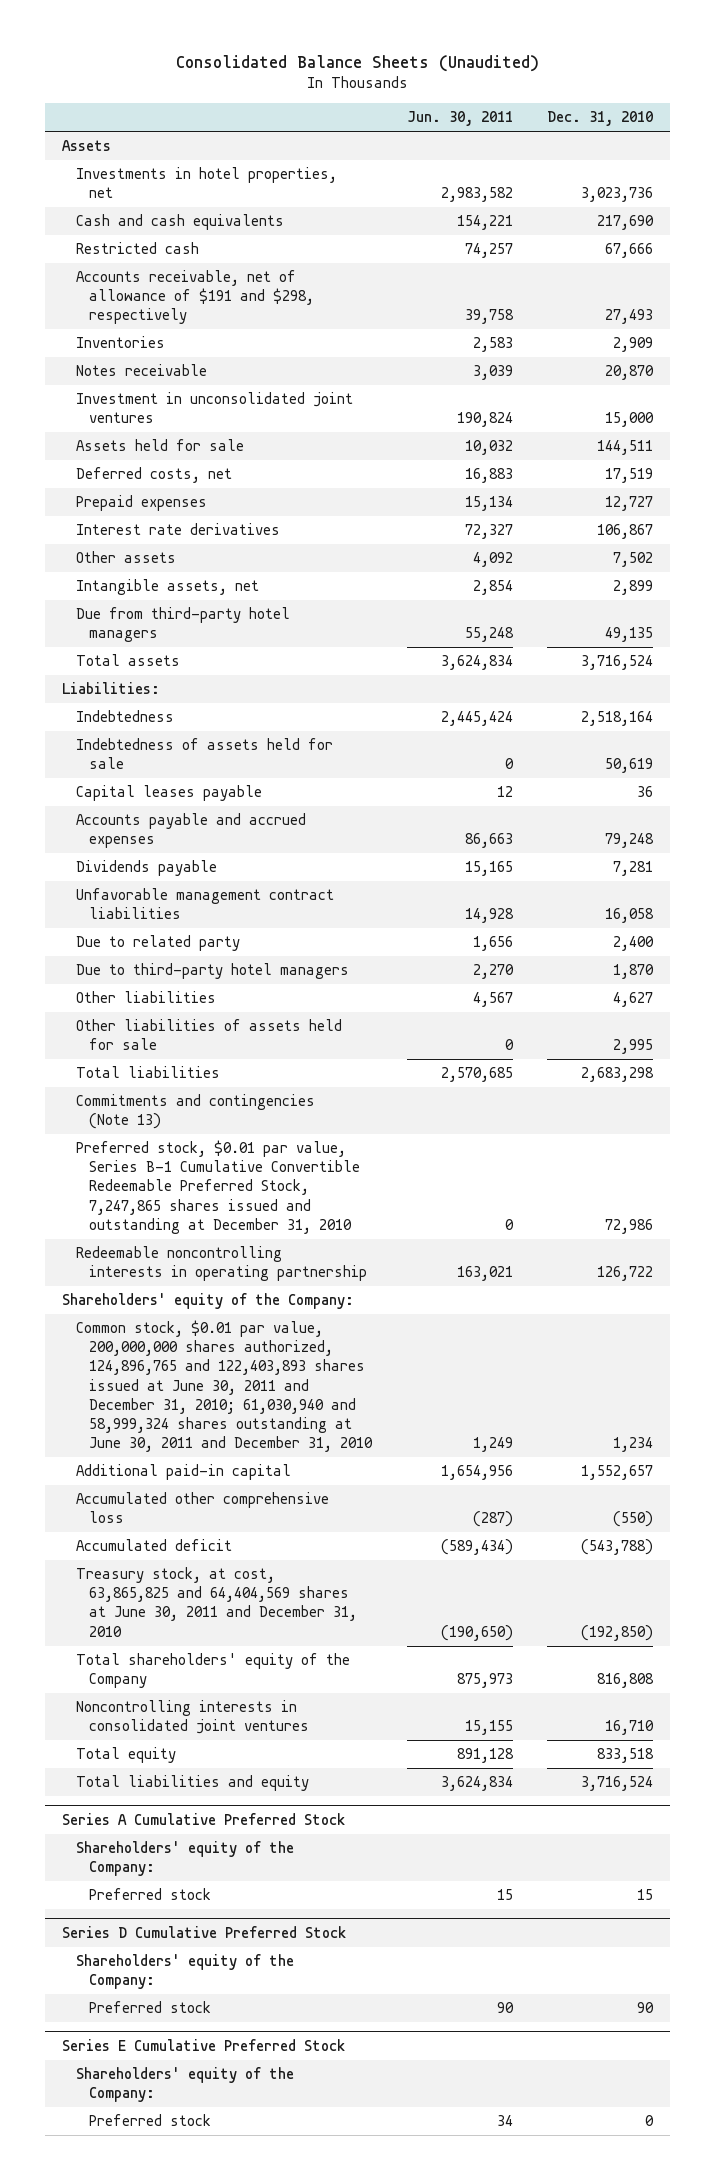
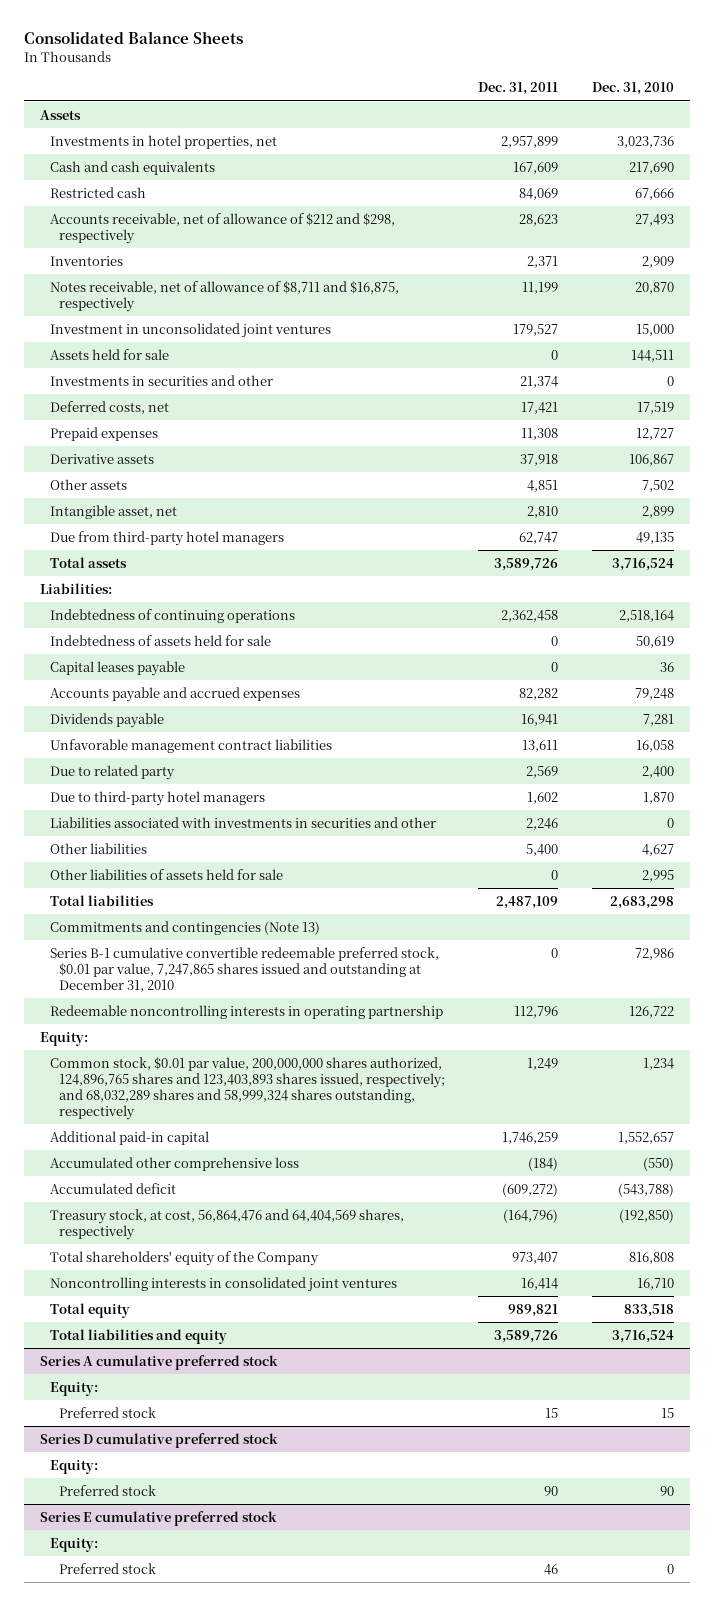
[175,55,539,73] Consolidated Balance Sheets (Unaudited) -> [23,30,243,44] Consolidated Balance Sheets
[406,111,513,127] Jun. 30, 2011 -> none
none -> [478,82,559,96] Dec. 31, 2011
[75,270,315,325] Accounts receivable, net of allowance of $191 and $298, respectively -> [49,212,395,244] Accounts receivable, net of allowance of $212 and $298, respectively
[75,364,207,377] Notes receivable -> [49,280,399,312] Notes receivable, net of allowance of $8,711 and $16,875, respectively
none -> [49,374,273,386] Investments in securities and other
[75,523,280,536] Interest rate derivatives -> [49,453,154,464] Derivative assets
[75,579,259,596] Intangible assets, net -> [49,504,177,519] Intangible asset, net
[75,710,174,723] Indebtedness -> [49,608,295,623] Indebtedness of continuing operations
none -> [49,816,436,828] Liabilities associated with investments in securities and other
[75,1140,361,1234] Preferred stock, $0.01 par value, Series B-1 Cumulative Convertible Redeemable Preferred Stock, 7,247,865 shares issued and outstanding at December 31, 2010 -> [49,946,439,993] Series B-1 cumulative convertible redeemable preferred stock, $0.01 par value, 7,247,865 shares issued and outstanding at December 31, 2010
[62,1293,355,1310] Shareholders' equity of the Company: -> none
none -> [40,1031,89,1046] Equity:
[75,1320,374,1452] Common stock, $0.01 par value, 200,000,000 shares authorized, 124,896,765 and 122,403,893 shares issued at June 30, 2011 and December 31, 2010; 61,030,940 and 58,999,324 shares outstanding at June 30, 2011 and December 31, 2010 -> [49,1056,445,1121] Common stock, $0.01 par value, 200,000,000 shares authorized, 124,896,765 shares and 123,403,893 shares issued, respectively; and 68,032,289 shares and 58,999,324 shares outstanding, respectively
[75,1567,358,1637] Treasury stock, at cost, 63,865,825 and 64,404,569 shares at June 30, 2011 and December 31, 2010 -> [49,1208,404,1240] Treasury stock, at cost, 56,864,476 and 64,404,569 shares, respectively
[75,1841,294,1877] Shareholders' equity of the Company: -> none
[62,1812,346,1825] Series A Cumulative Preferred Stock -> [40,1354,279,1370] Series A cumulative preferred stock
none -> [49,1381,98,1396] Equity:
[75,1954,294,1990] Shareholders' equity of the Company: -> none
[62,1925,347,1938] Series D Cumulative Preferred Stock -> [40,1432,279,1448] Series D cumulative preferred stock
none -> [49,1459,98,1474] Equity:
[75,2067,294,2103] Shareholders' equity of the Company: -> none
[62,2038,346,2051] Series E Cumulative Preferred Stock -> [40,1510,278,1526] Series E cumulative preferred stock
none -> [49,1537,98,1552] Equity:

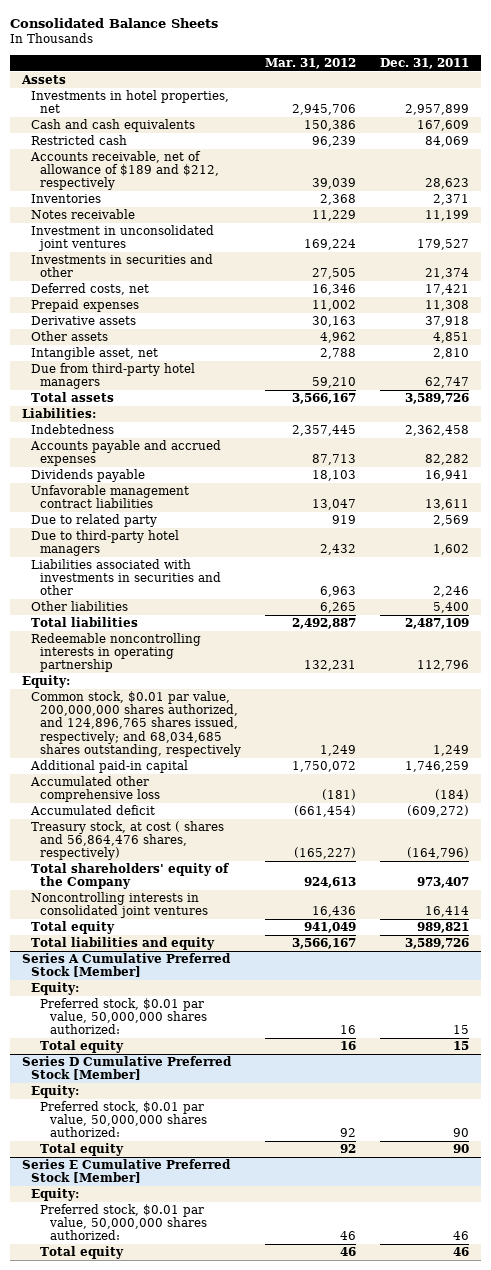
[591,82,674,96] Dec. 31, 2010 -> none
none -> [265,57,357,69] Mar. 31, 2012
[49,212,395,244] Accounts receivable, net of allowance of $212 and $298, respectively -> [30,151,220,191] Accounts receivable, net of allowance of $189 and $212, respectively
[49,280,399,312] Notes receivable, net of allowance of $8,711 and $16,875, respectively -> [31,209,136,220] Notes receivable
[49,348,169,360] Assets held for sale -> none
[49,634,271,646] Indebtedness of assets held for sale -> none
[49,660,185,676] Capital leases payable -> none
[49,608,295,623] Indebtedness of continuing operations -> [31,424,115,435] Indebtedness
[49,868,283,880] Other liabilities of assets held for sale -> none
[49,920,320,935] Commitments and contingencies (Note 13) -> none
[49,946,439,993] Series B-1 cumulative convertible redeemable preferred stock, $0.01 par value, 7,247,865 shares issued and outstanding at December 31, 2010 -> none
[49,1056,445,1121] Common stock, $0.01 par value, 200,000,000 shares authorized, 124,896,765 shares and 123,403,893 shares issued, respectively; and 68,032,289 shares and 58,999,324 shares outstanding, respectively -> [31,691,242,757] Common stock, $0.01 par value, 200,000,000 shares authorized, and 124,896,765 shares issued, respectively; and 68,034,685 shares outstanding, respectively
[49,1208,404,1240] Treasury stock, at cost, 56,864,476 and 64,404,569 shares, respectively -> [31,821,225,861] Treasury stock, at cost ( shares and 56,864,476 shares, respectively)
[40,1354,279,1370] Series A cumulative preferred stock -> [22,953,232,978] Series A Cumulative Preferred Stock [Member]
[58,1406,156,1418] Preferred stock -> [40,998,207,1035] Preferred stock, $0.01 par value, 50,000,000 shares authorized:
none -> [40,1040,125,1054] Total equity
[40,1432,279,1448] Series D cumulative preferred stock -> [22,1056,233,1081] Series D Cumulative Preferred Stock [Member]
[58,1484,156,1496] Preferred stock -> [40,1101,207,1138] Preferred stock, $0.01 par value, 50,000,000 shares authorized:
none -> [40,1143,125,1157] Total equity
[40,1510,278,1526] Series E cumulative preferred stock -> [22,1159,232,1184] Series E Cumulative Preferred Stock [Member]
[58,1562,156,1574] Preferred stock -> [40,1204,207,1241] Preferred stock, $0.01 par value, 50,000,000 shares authorized:
none -> [40,1246,125,1260] Total equity

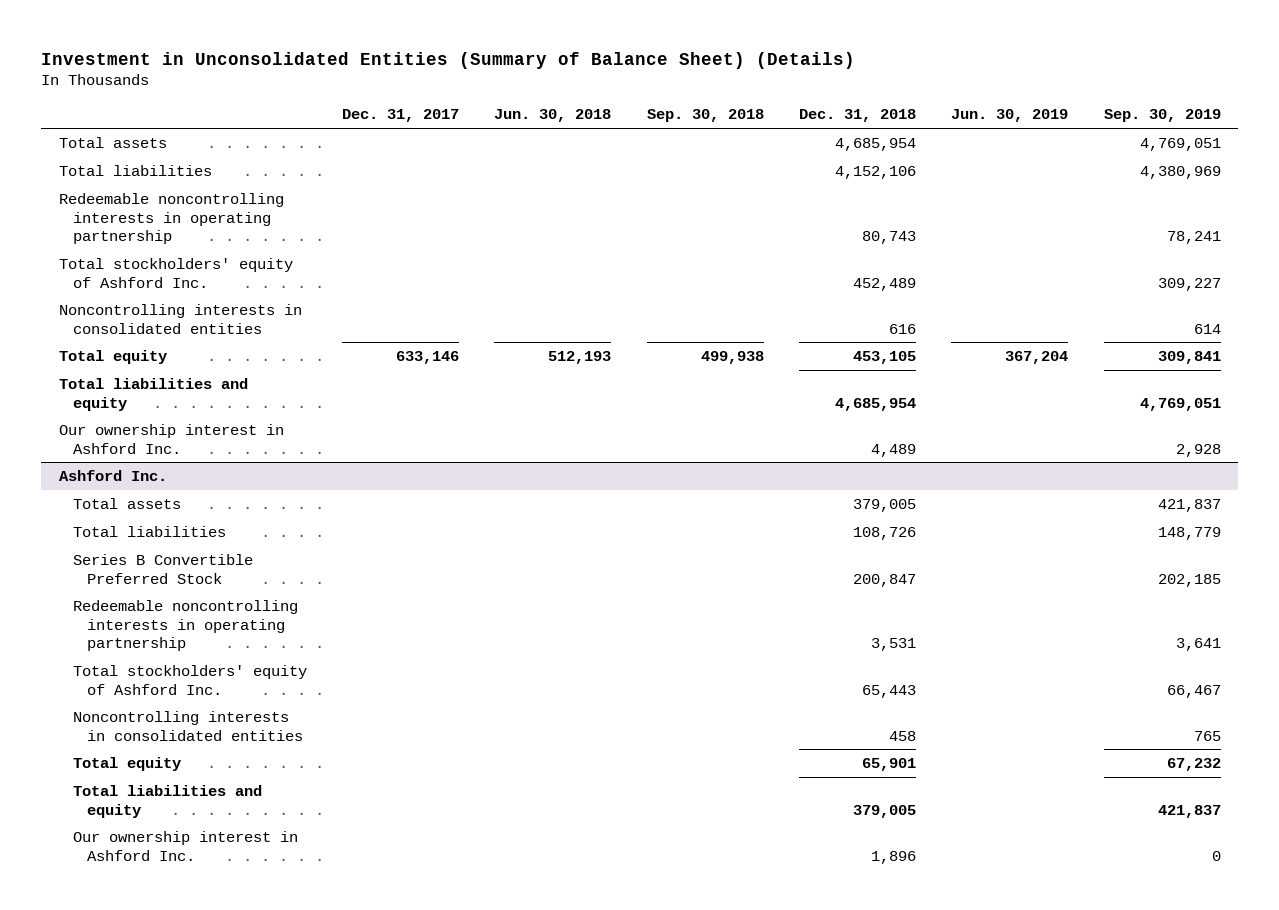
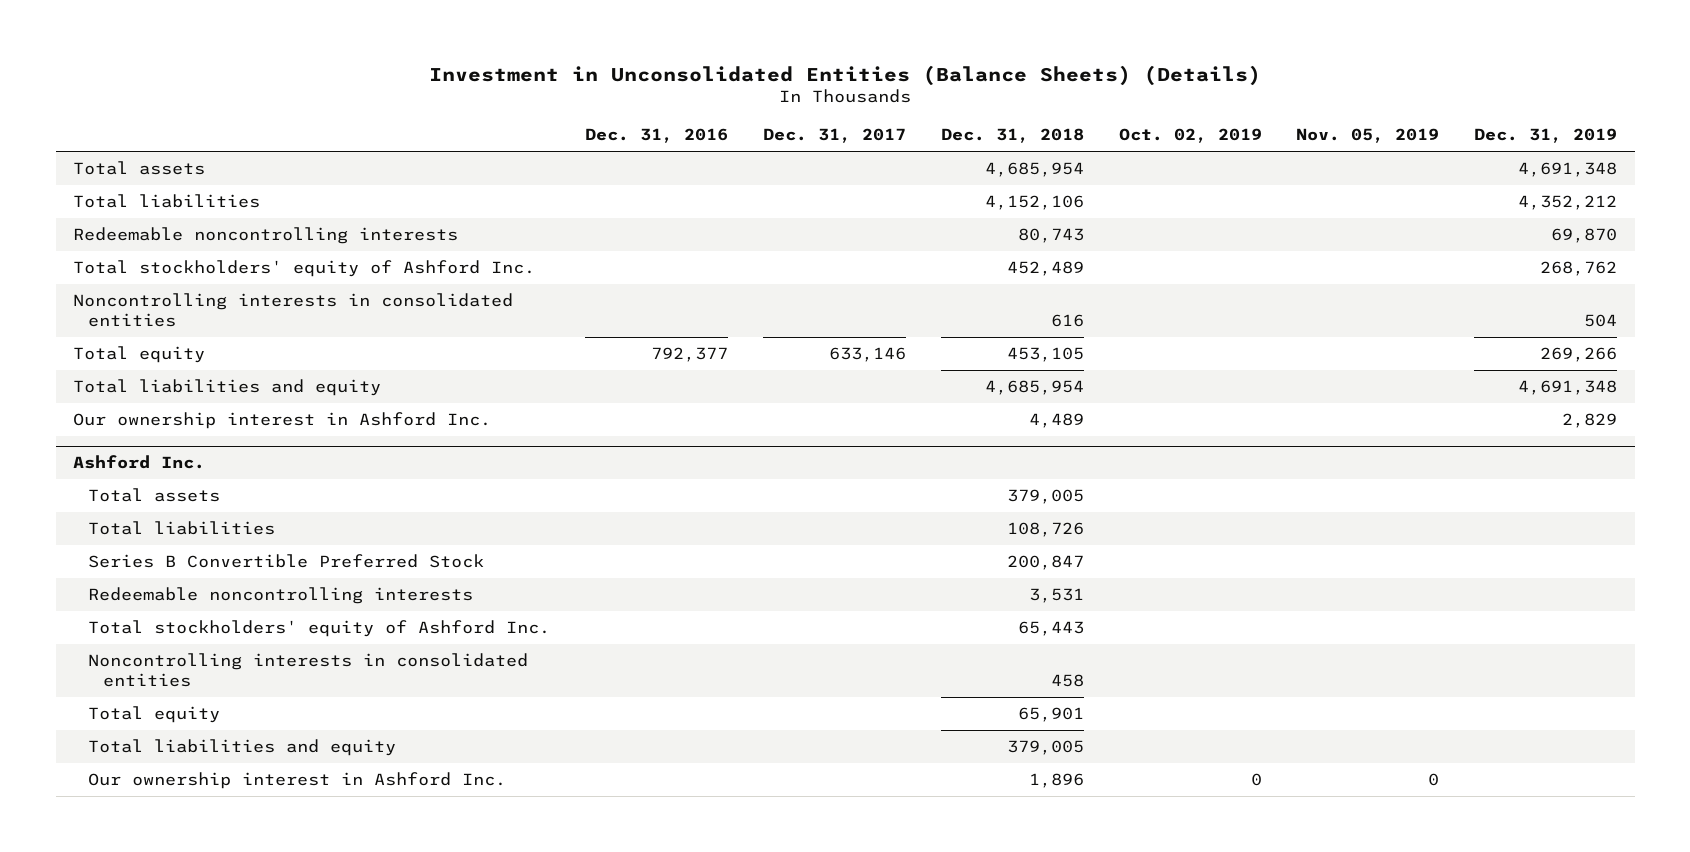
[40,51,855,69] Investment in Unconsolidated Entities (Summary of Balance Sheet) (Details) -> [429,64,1262,86] Investment in Unconsolidated Entities (Balance Sheets) (Details)
[494,109,612,123] Jun. 30, 2018 -> none
[646,109,764,123] Sep. 30, 2018 -> none
[951,109,1069,123] Jun. 30, 2019 -> none
[1103,109,1221,123] Sep. 30, 2019 -> none
none -> [585,128,729,144] Dec. 31, 2016
none -> [1118,128,1262,144] Oct. 02, 2019
none -> [1296,128,1440,144] Nov. 05, 2019
none -> [1474,128,1618,144] Dec. 31, 2019
[58,192,284,245] Redeemable noncontrolling interests in operating partnership -> [73,226,459,244] Redeemable noncontrolling interests
[72,599,298,652] Redeemable noncontrolling interests in operating partnership -> [88,586,474,604] Redeemable noncontrolling interests

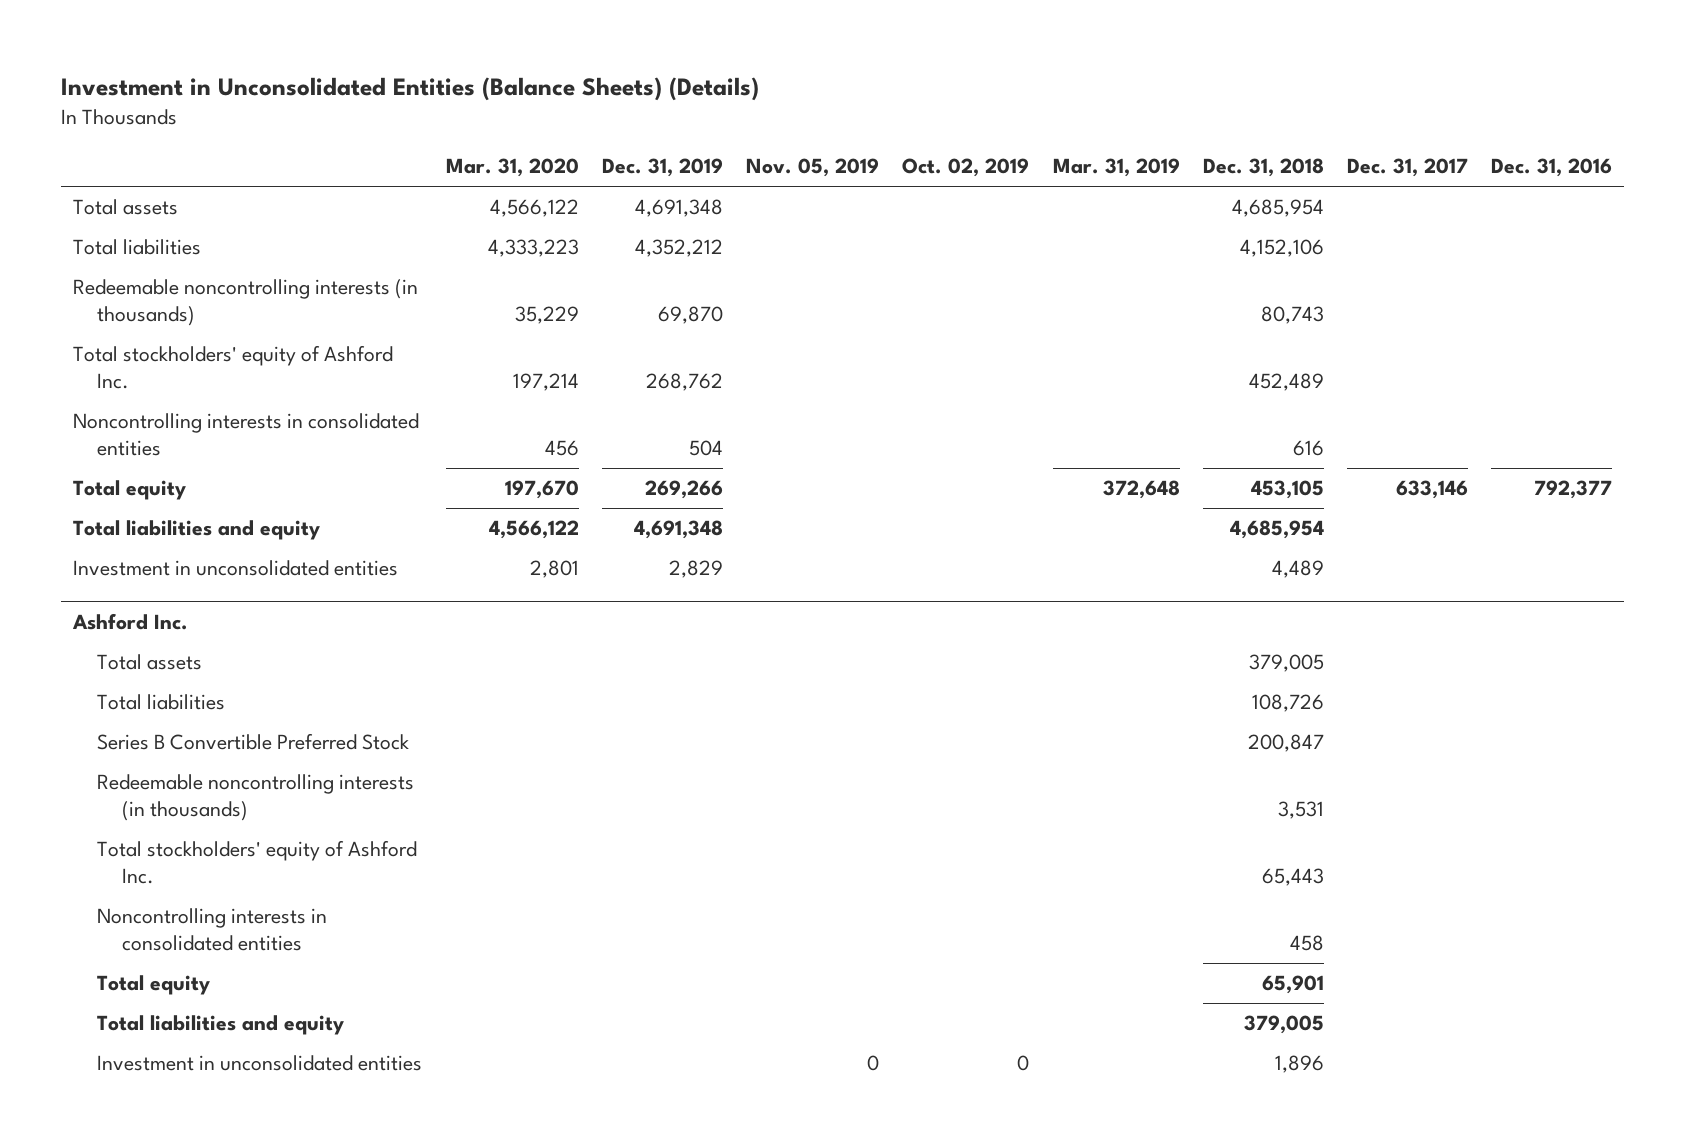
none -> [445,158,579,178] Mar. 31, 2020
none -> [1052,158,1180,178] Mar. 31, 2019
[73,226,459,244] Redeemable noncontrolling interests -> [72,279,418,326] Redeemable noncontrolling interests (in thousands)
[73,411,492,429] Our ownership interest in Ashford Inc. -> [72,560,398,577] Investment in unconsolidated entities
[88,586,474,604] Redeemable noncontrolling interests -> [97,774,415,821] Redeemable noncontrolling interests (in thousands)
[88,771,507,789] Our ownership interest in Ashford Inc. -> [97,1055,423,1072] Investment in unconsolidated entities

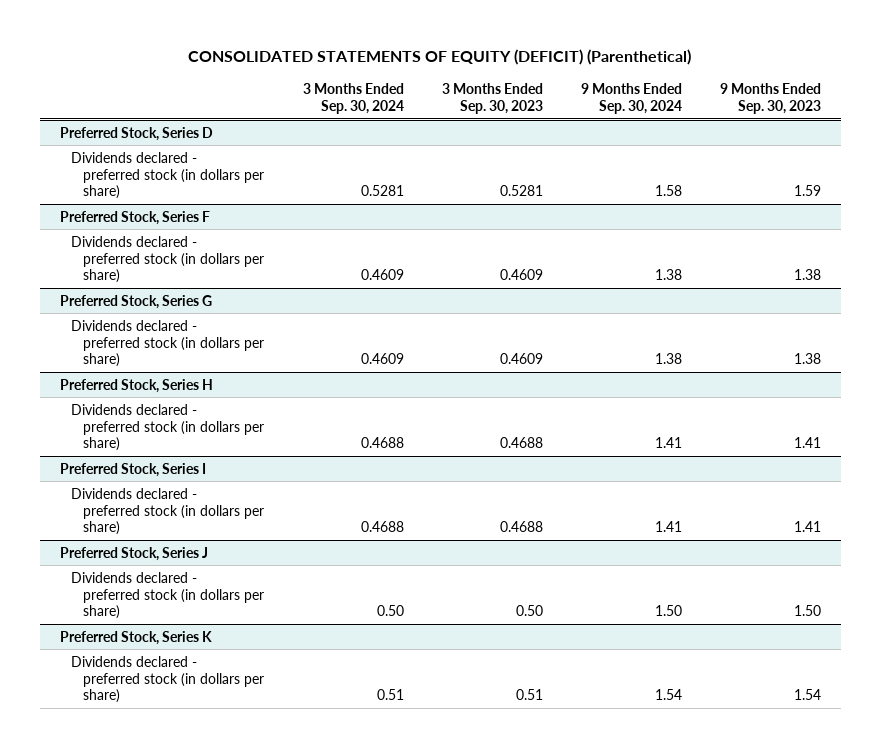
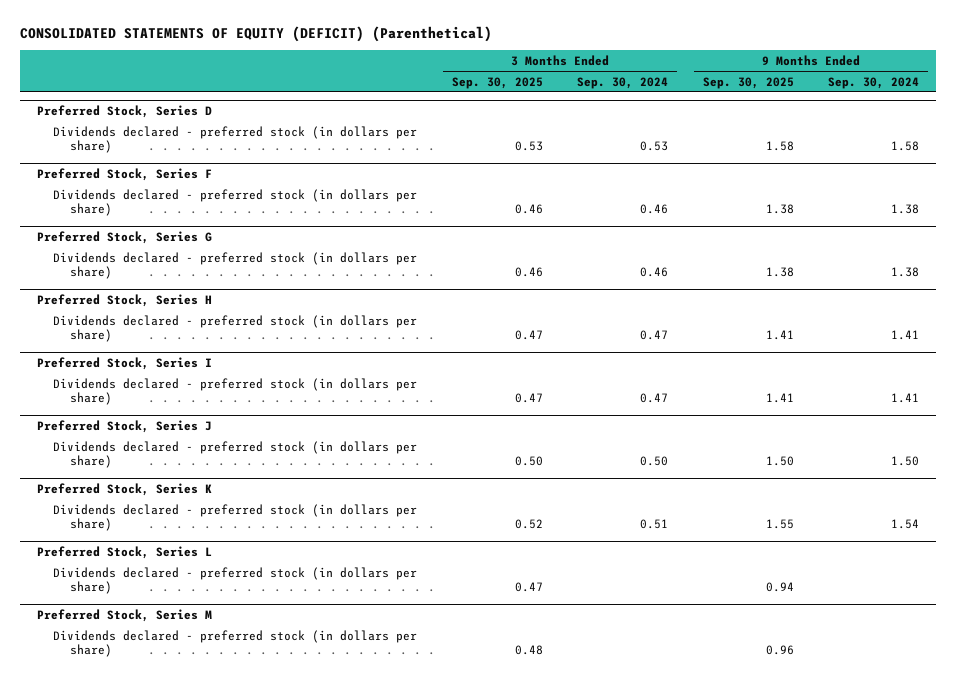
[441,83,543,114] 3 Months Ended Sep. 30, 2023 -> none
[720,83,822,114] 9 Months Ended Sep. 30, 2023 -> none
none -> [451,76,543,89] Sep. 30, 2025
none -> [702,76,794,89] Sep. 30, 2025
[360,185,404,197] 0.5281 -> [640,141,669,152] 0.53
[360,269,404,281] 0.4609 -> [640,204,669,215] 0.46
[360,353,404,365] 0.4609 -> [640,267,669,278] 0.46
[360,437,404,449] 0.4688 -> [640,330,669,341] 0.47
[360,521,404,533] 0.4688 -> [640,393,669,404] 0.47
none -> [36,545,212,559] Preferred Stock, Series L
none -> [53,566,418,595] Dividends declared - preferred stock (in dollars per share)
none -> [36,608,212,622] Preferred Stock, Series M
none -> [53,629,418,658] Dividends declared - preferred stock (in dollars per share)

